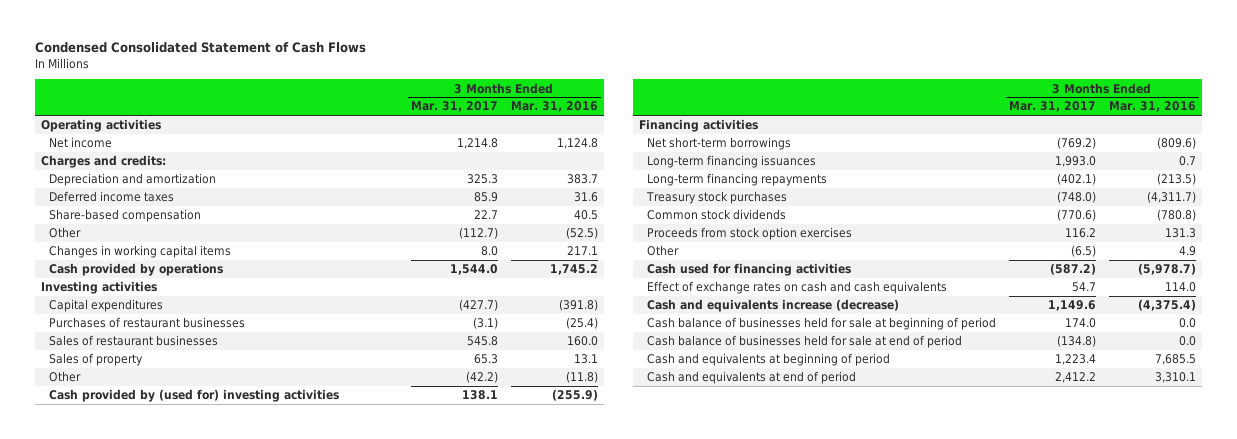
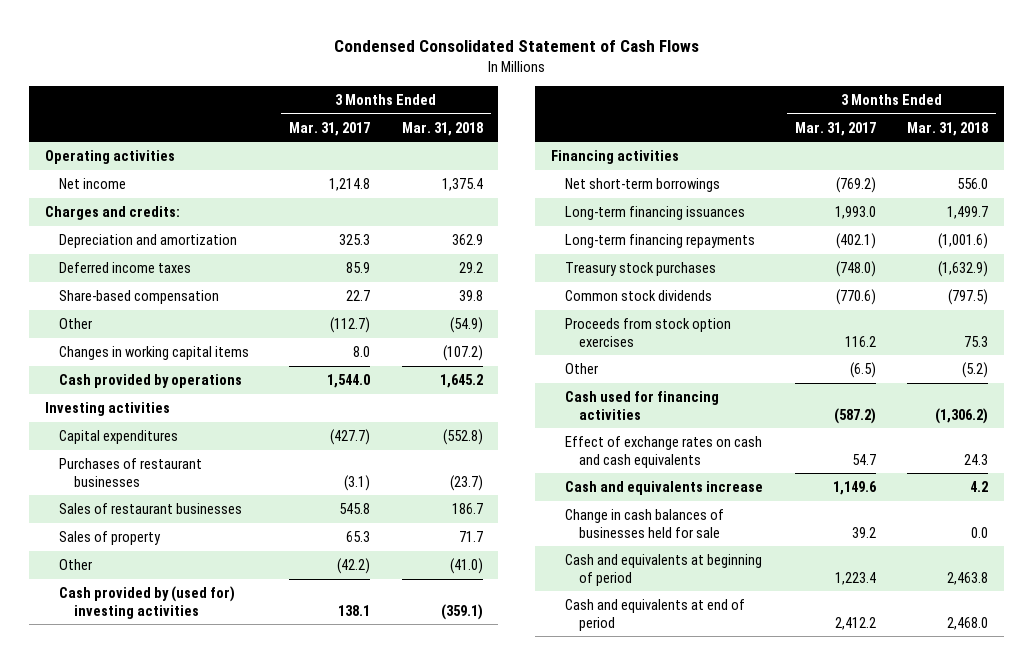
[510,101,598,113] Mar. 31, 2016 -> none
none -> [401,121,483,136] Mar. 31, 2018
[647,317,997,331] Cash balance of businesses held for sale at beginning of period -> none
[647,335,963,349] Cash balance of businesses held for sale at end of period -> none
[647,299,900,313] Cash and equivalents increase (decrease) -> [565,480,764,495] Cash and equivalents increase
none -> [565,508,725,538] Change in cash balances of businesses held for sale

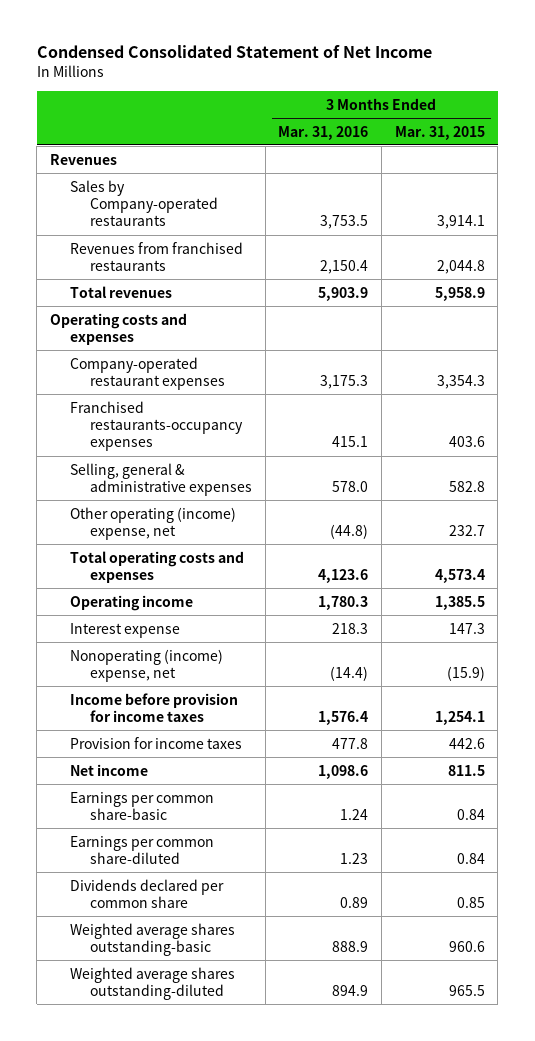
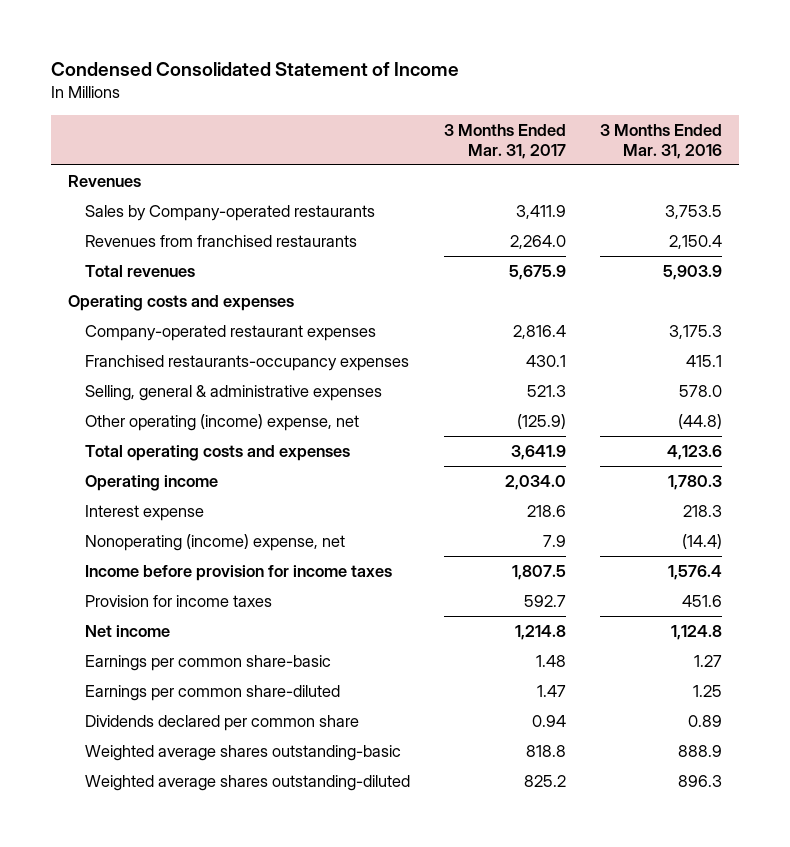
[36,45,432,59] Condensed Consolidated Statement of Net Income -> [50,62,459,77] Condensed Consolidated Statement of Income
[394,125,485,140] Mar. 31, 2015 -> none
none -> [444,123,567,160] 3 Months Ended Mar. 31, 2017
[332,737,369,749] 477.8 -> [682,594,723,607] 451.6
[318,764,369,779] 1,098.6 -> [671,624,723,640] 1,124.8
[340,808,369,820] 1.24 -> [694,654,723,667] 1.27
[340,852,369,864] 1.23 -> [693,684,723,697] 1.25
[332,984,369,996] 894.9 -> [678,774,723,787] 896.3

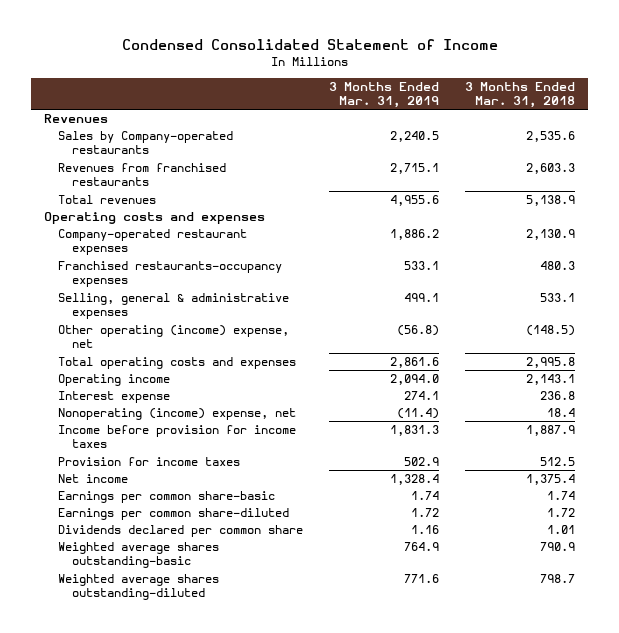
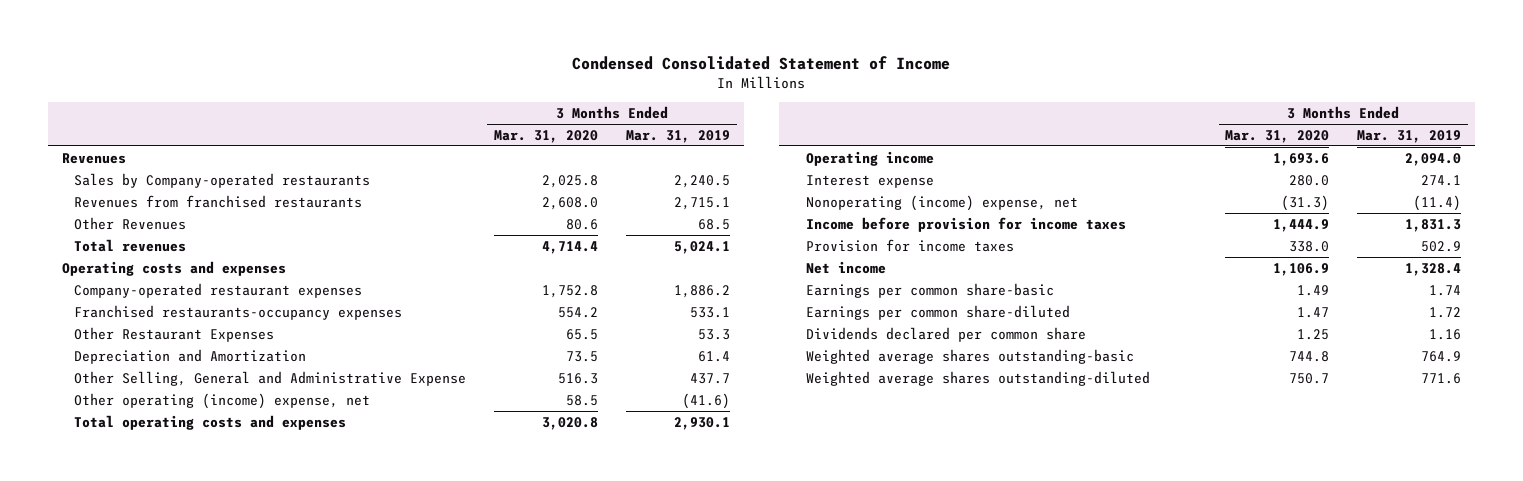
[465,82,576,109] 3 Months Ended Mar. 31, 2018 -> none
none -> [494,129,599,143] Mar. 31, 2020
none -> [74,216,187,230] Other Revenues
[390,195,440,207] 4,955.6 -> [673,240,730,254] 5,024.1
[58,293,290,320] Selling, general & administrative expenses -> none
none -> [74,326,275,342] Other Restaurant Expenses
none -> [74,348,307,364] Depreciation and Amortization
none -> [74,370,467,386] Other Selling, General and Administrative Expense
[397,325,440,337] (56.8) -> [681,392,730,409] (41.6)
[390,357,440,369] 2,861.6 -> [673,416,730,430] 2,930.1

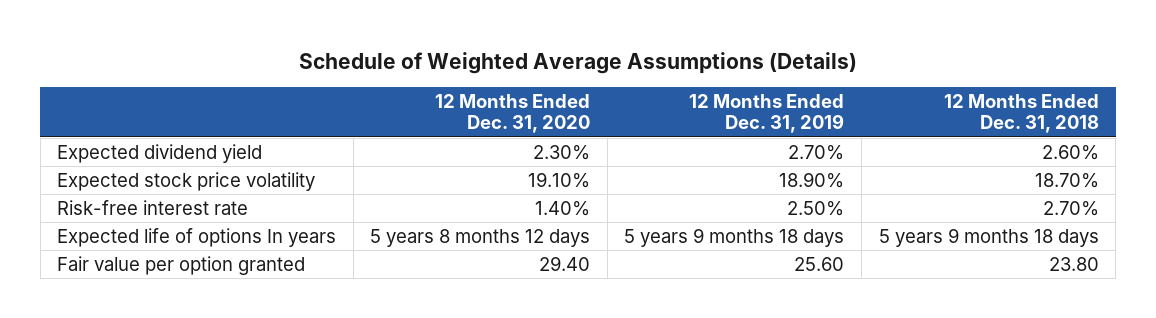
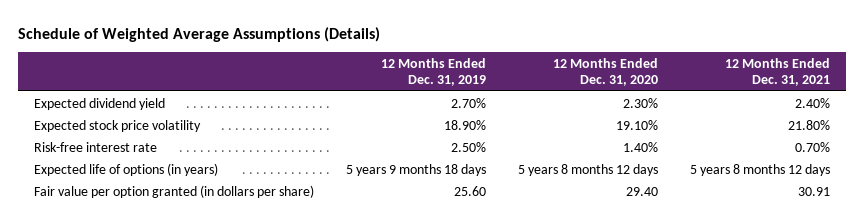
[943,93,1099,134] 12 Months Ended Dec. 31, 2018 -> none
none -> [724,57,830,86] 12 Months Ended Dec. 31, 2021
[57,227,337,247] Expected life of options In years -> [34,162,219,176] Expected life of options (in years)
[57,255,306,275] Fair value per option granted -> [34,184,315,198] Fair value per option granted (in dollars per share)

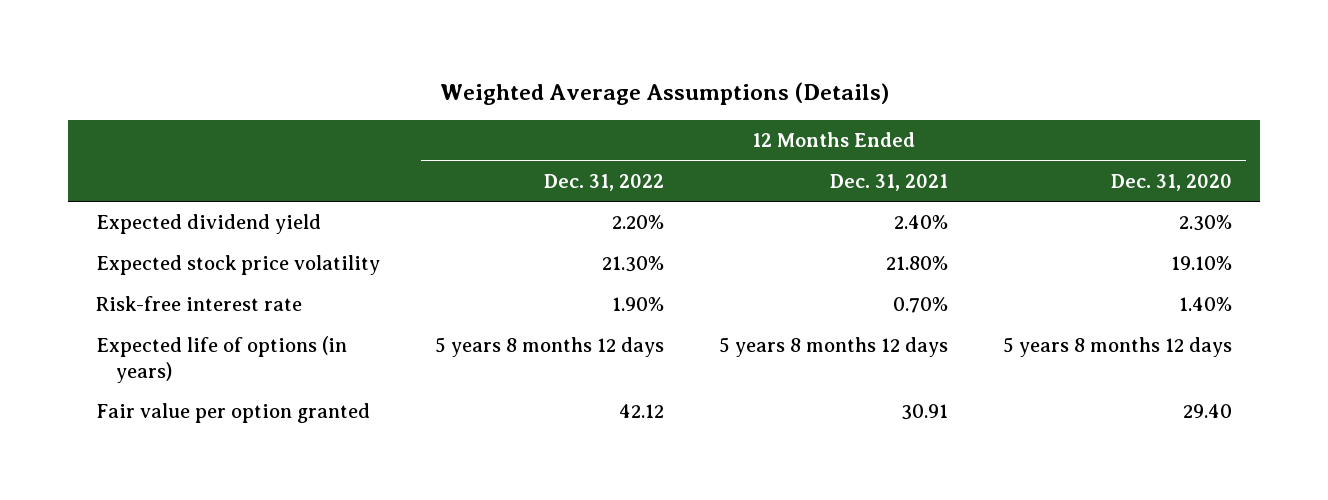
[18,27,381,43] Schedule of Weighted Average Assumptions (Details) -> [439,81,889,105] Weighted Average Assumptions (Details)
[381,57,487,86] 12 Months Ended Dec. 31, 2019 -> none
none -> [543,174,664,192] Dec. 31, 2022
[34,184,315,198] Fair value per option granted (in dollars per share) -> [95,403,370,424] Fair value per option granted

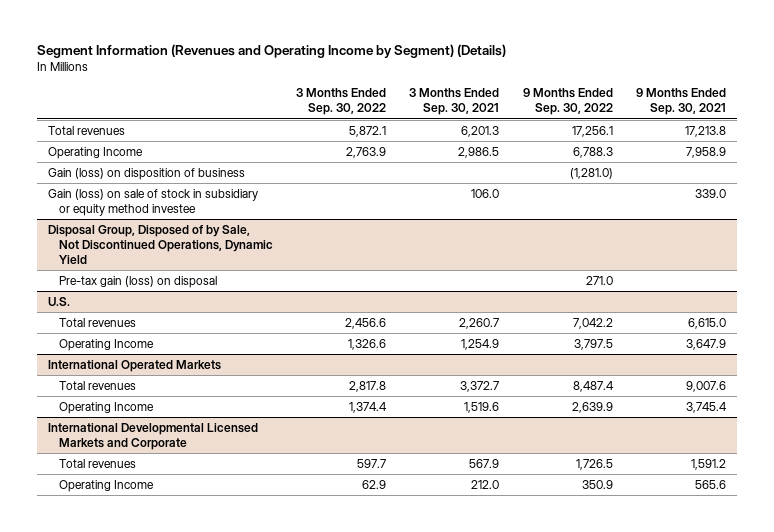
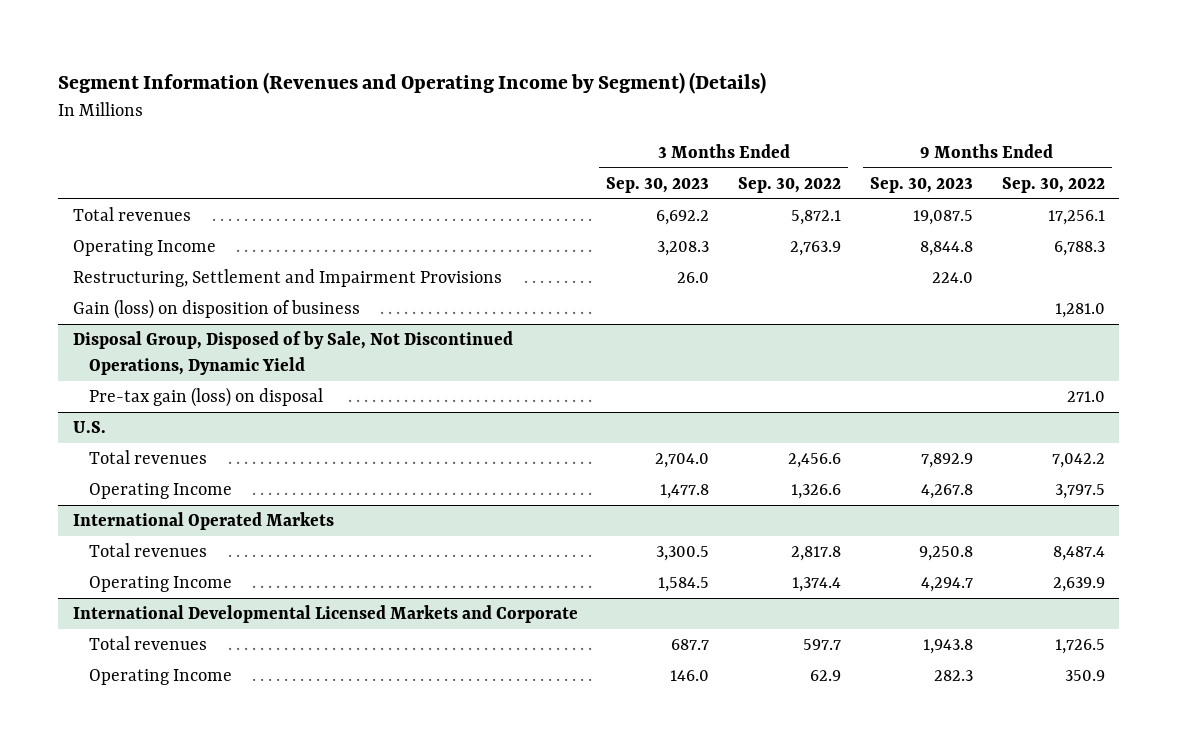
[409,88,500,116] 3 Months Ended Sep. 30, 2021 -> none
[635,88,726,116] 9 Months Ended Sep. 30, 2021 -> none
none -> [606,176,710,193] Sep. 30, 2023
none -> [869,176,973,193] Sep. 30, 2023
[48,188,259,216] Gain (loss) on sale of stock in subsidiary or equity method investee -> none
none -> [72,269,502,288] Restructuring, Settlement and Impairment Provisions
[569,167,613,179] (1,281.0) -> [1054,303,1105,319] 1,281.0

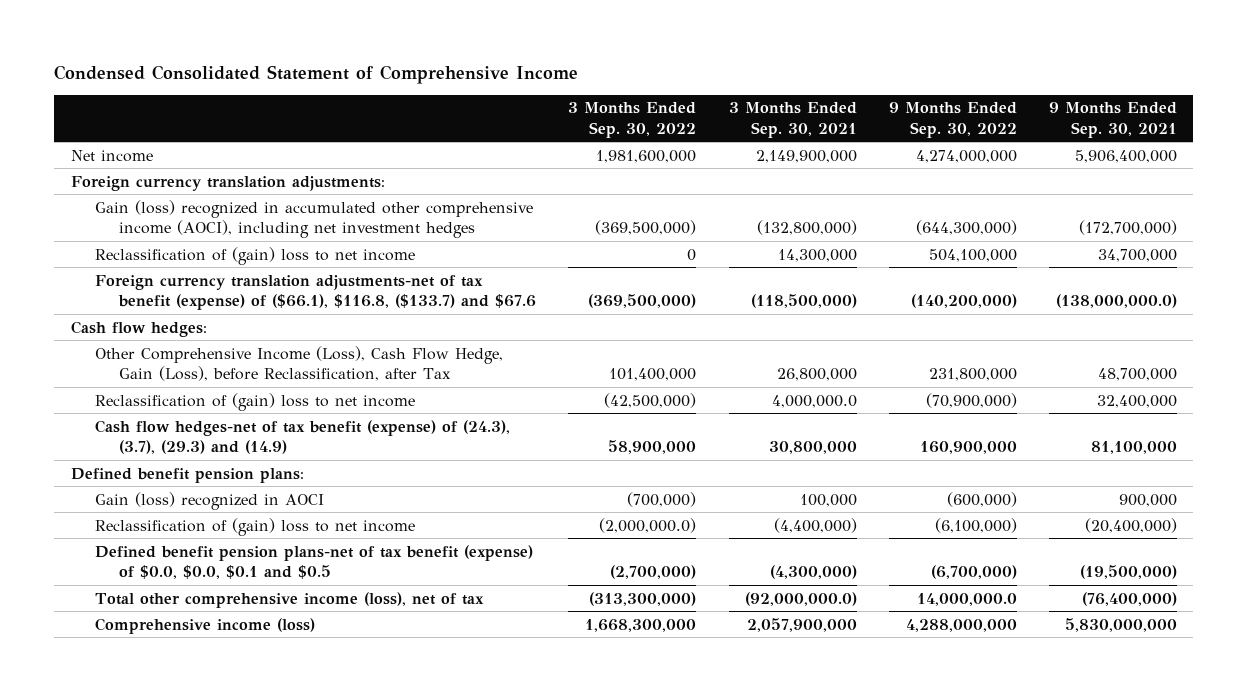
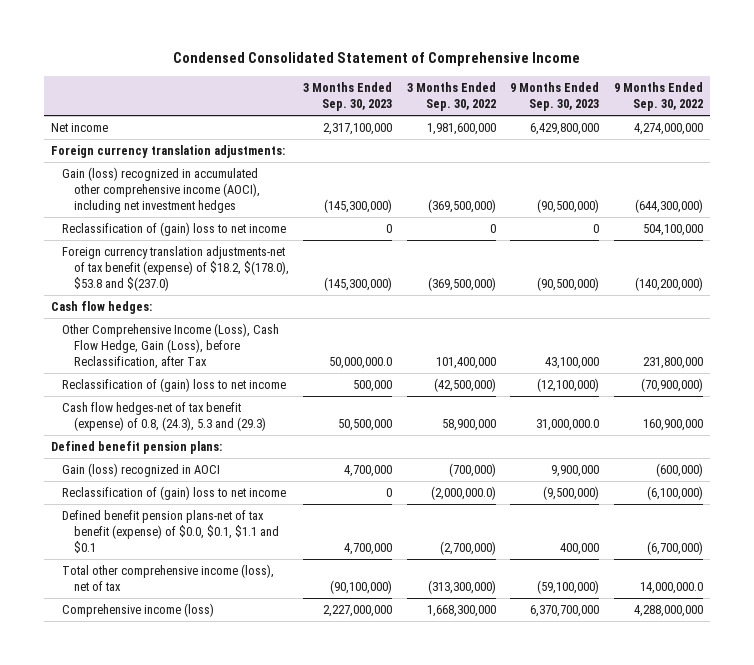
[728,102,857,138] 3 Months Ended Sep. 30, 2021 -> none
[1049,102,1178,138] 9 Months Ended Sep. 30, 2021 -> none
none -> [303,82,393,112] 3 Months Ended Sep. 30, 2023
none -> [510,82,600,112] 9 Months Ended Sep. 30, 2023
[94,274,536,310] Foreign currency translation adjustments-net of tax benefit (expense) of ($66.1), $116.8, ($133.7) and $67.6 -> [62,246,289,292] Foreign currency translation adjustments-net of tax benefit (expense) of $18.2, $(178.0), $53.8 and $(237.0)
[94,419,510,454] Cash flow hedges-net of tax benefit (expense) of (24.3), (3.7), (29.3) and (14.9) -> [62,402,266,432] Cash flow hedges-net of tax benefit (expense) of 0.8, (24.3), 5.3 and (29.3)
[94,544,533,579] Defined benefit pension plans-net of tax benefit (expense) of $0.0, $0.0, $0.1 and $0.5 -> [62,510,279,554] Defined benefit pension plans-net of tax benefit (expense) of $0.0, $0.1, $1.1 and $0.1

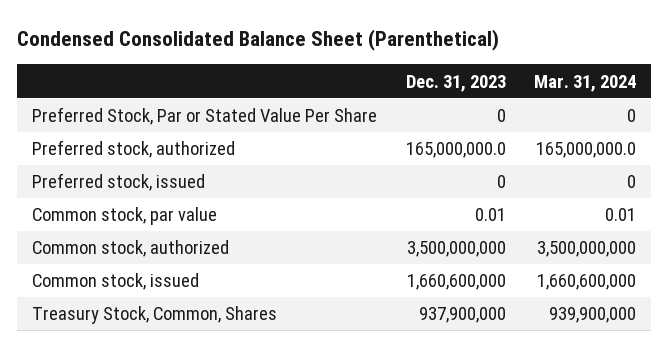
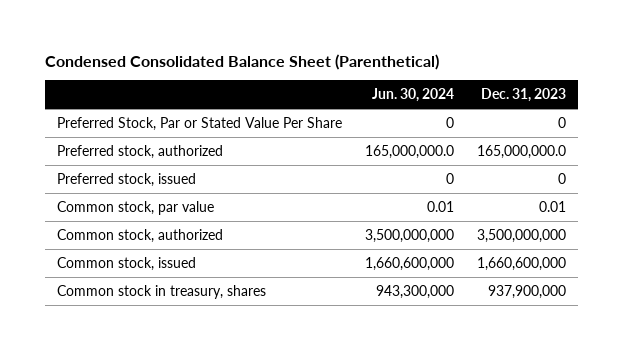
[534,74,637,92] Mar. 31, 2024 -> none
none -> [371,88,454,103] Jun. 30, 2024
[31,306,277,325] Treasury Stock, Common, Shares -> [56,284,266,299] Common stock in treasury, shares

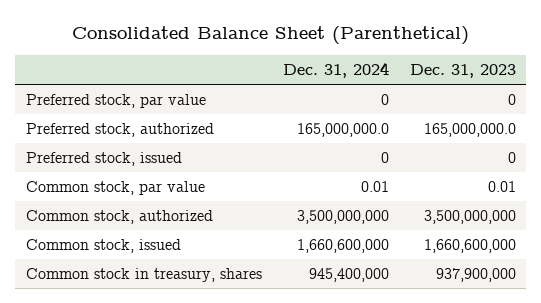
[45,53,440,70] Condensed Consolidated Balance Sheet (Parenthetical) -> [71,26,469,46] Consolidated Balance Sheet (Parenthetical)
[371,88,454,103] Jun. 30, 2024 -> none
none -> [282,61,389,78] Dec. 31, 2024
[56,116,342,131] Preferred Stock, Par or Stated Value Per Share -> [25,94,206,109] Preferred stock, par value

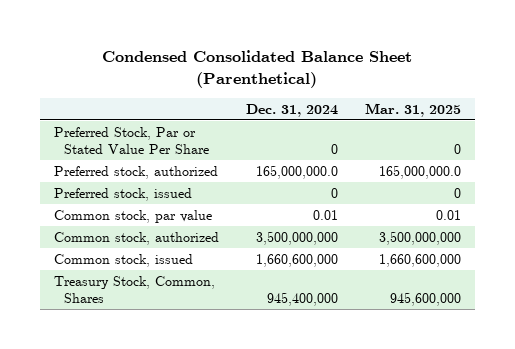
[71,26,469,46] Consolidated Balance Sheet (Parenthetical) -> [102,49,413,88] Condensed Consolidated Balance Sheet (Parenthetical)
[409,63,516,78] Dec. 31, 2023 -> none
none -> [365,102,462,117] Mar. 31, 2025
[25,94,206,109] Preferred stock, par value -> [53,126,209,154] Preferred Stock, Par or Stated Value Per Share
[25,268,262,283] Common stock in treasury, shares -> [53,275,215,303] Treasury Stock, Common, Shares

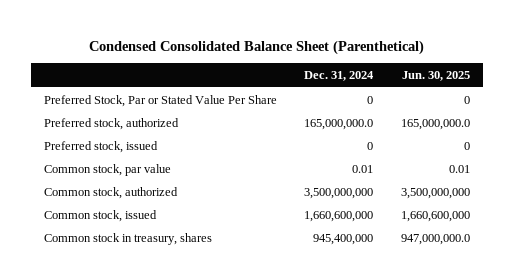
[365,102,462,117] Mar. 31, 2025 -> none
none -> [401,71,470,82] Jun. 30, 2025
[53,275,215,303] Treasury Stock, Common, Shares -> [44,232,213,245] Common stock in treasury, shares

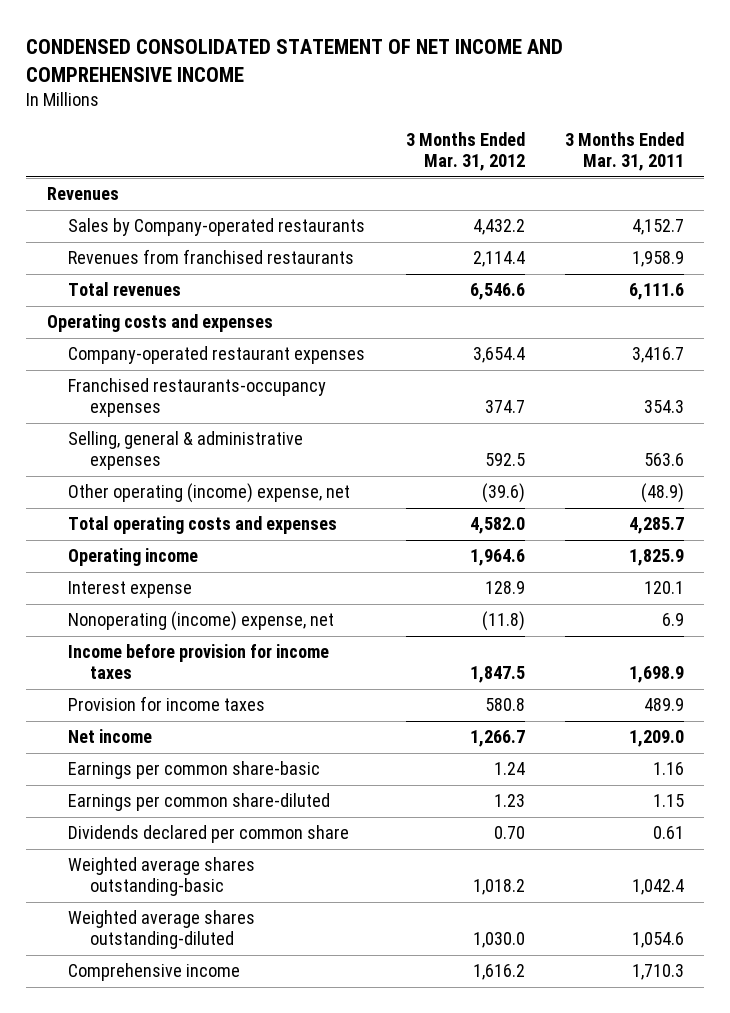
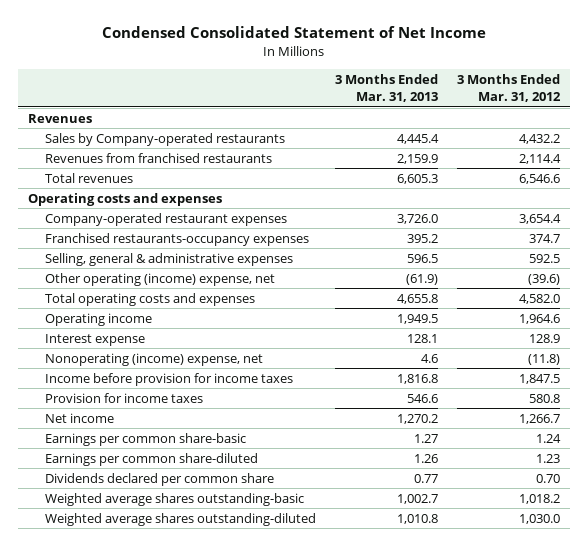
[26,39,564,82] CONDENSED CONSOLIDATED STATEMENT OF NET INCOME AND COMPREHENSIVE INCOME -> [102,26,487,39] Condensed Consolidated Statement of Net Income
[564,132,684,171] 3 Months Ended Mar. 31, 2011 -> none
none -> [334,74,438,103] 3 Months Ended Mar. 31, 2013
[68,963,241,982] Comprehensive income -> none

